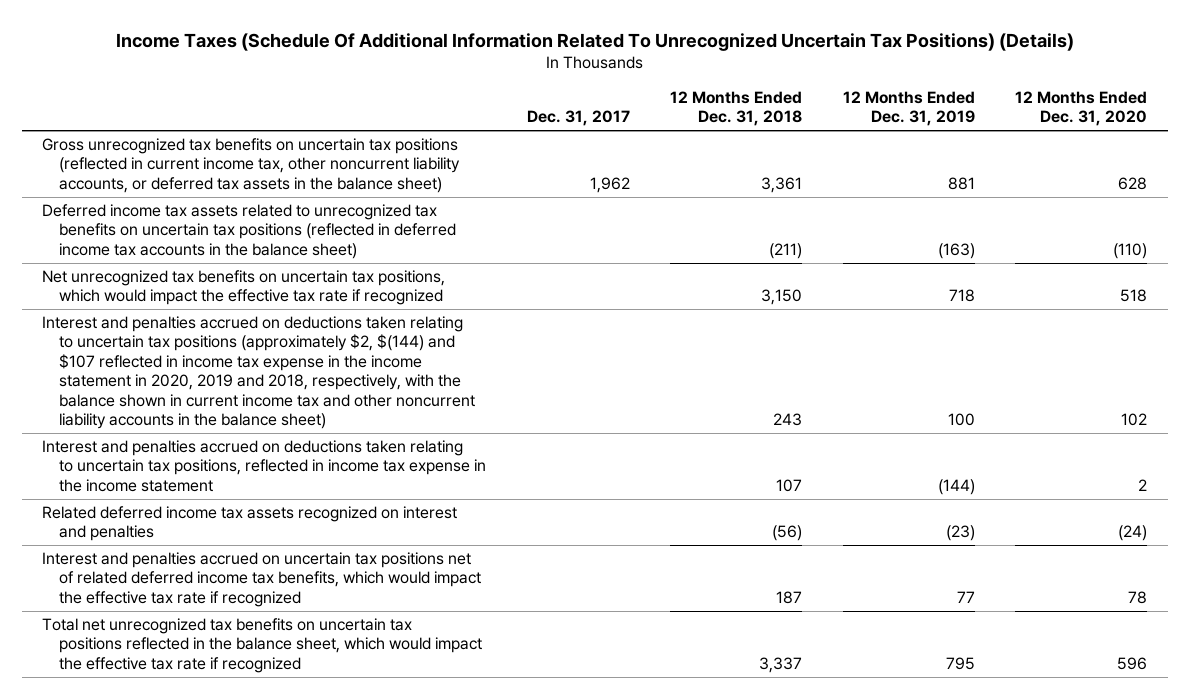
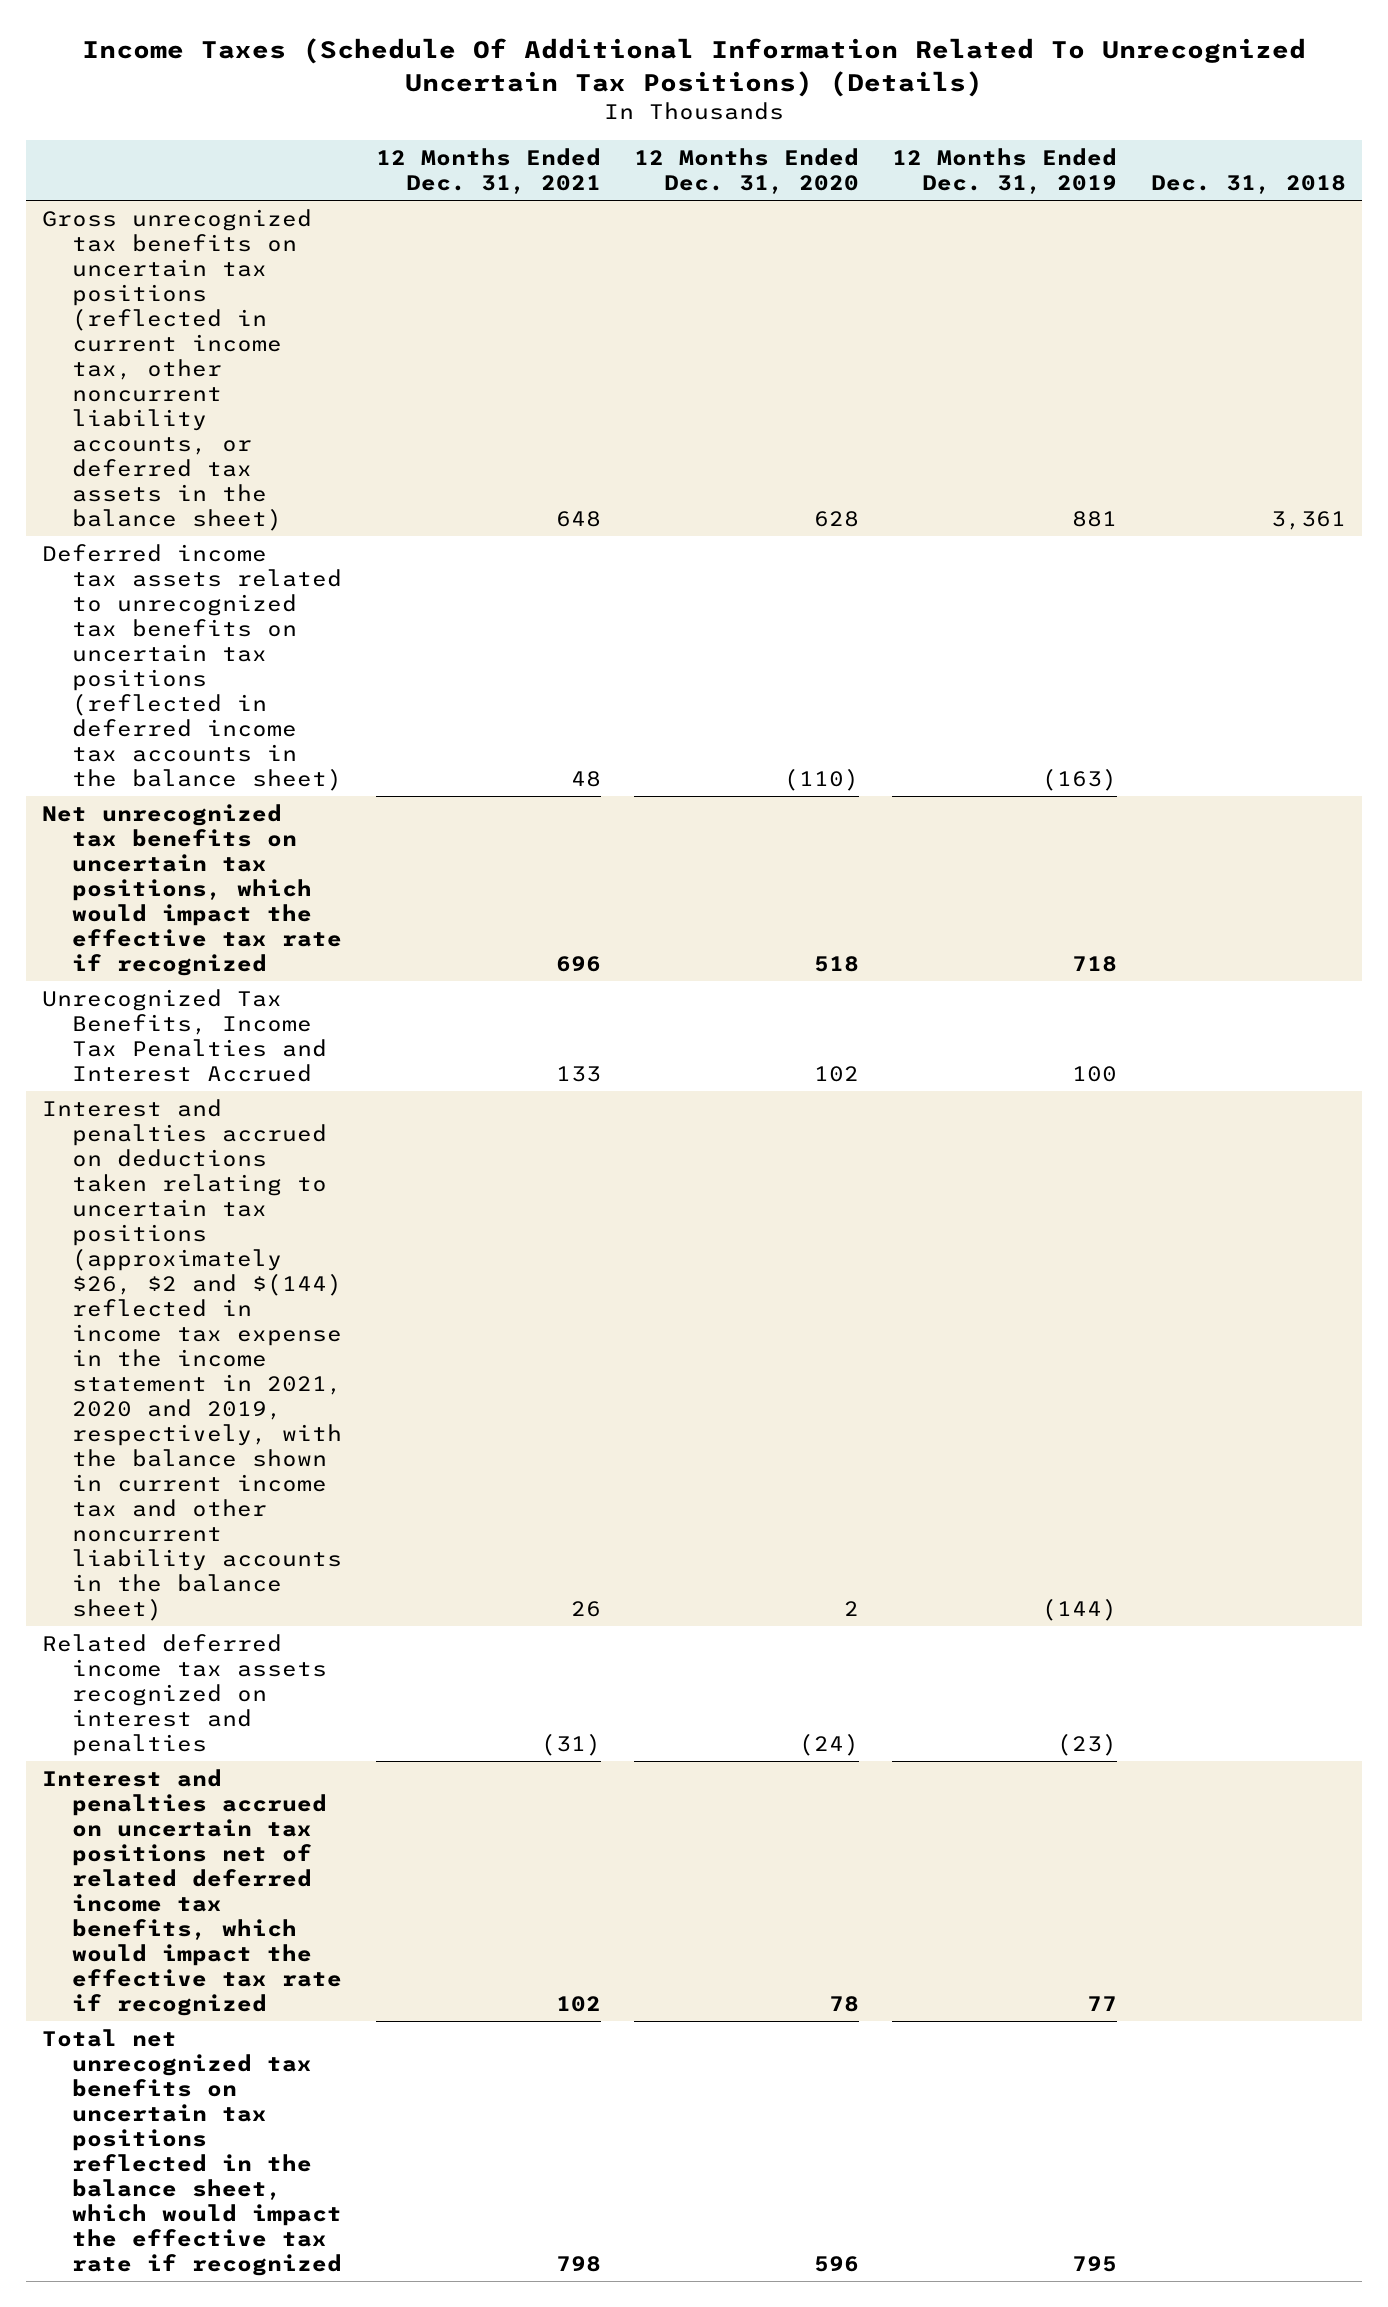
[526,110,630,127] Dec. 31, 2017 -> none
[670,91,803,127] 12 Months Ended Dec. 31, 2018 -> none
none -> [375,148,601,195] 12 Months Ended Dec. 31, 2021
none -> [1150,175,1346,195] Dec. 31, 2018
[42,316,475,429] Interest and penalties accrued on deductions taken relating to uncertain tax positions (approximately $2, $(144) and $107 reflected in income tax expense in the income statement in 2020, 2019 and 2018, respectively, with the balance shown in current income tax and other noncurrent liability accounts in the balance sheet) -> [42,988,328,1082] Unrecognized Tax Benefits, Income Tax Penalties and Interest Accrued
[42,440,486,492] Interest and penalties accrued on deductions taken relating to uncertain tax positions, reflected in income tax expense in the income statement -> [42,1098,343,1621] Interest and penalties accrued on deductions taken relating to uncertain tax positions (approximately $26, $2 and $(144) reflected in income tax expense in the income statement in 2021, 2020 and 2019, respectively, with the balance shown in current income tax and other noncurrent liability accounts in the balance sheet)

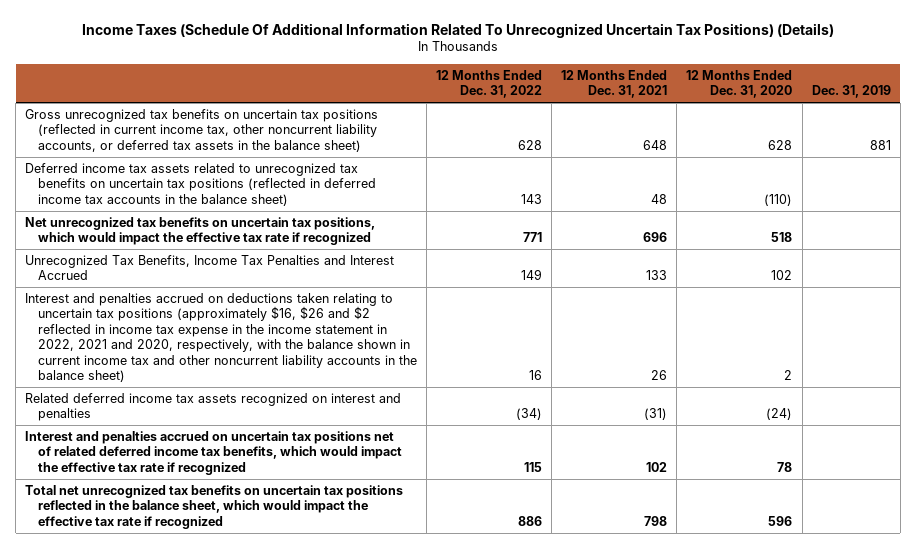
[892,148,1118,195] 12 Months Ended Dec. 31, 2019 -> none
[1150,175,1346,195] Dec. 31, 2018 -> none
none -> [435,69,542,99] 12 Months Ended Dec. 31, 2022
none -> [811,85,891,99] Dec. 31, 2019
[42,1098,343,1621] Interest and penalties accrued on deductions taken relating to uncertain tax positions (approximately $26, $2 and $(144) reflected in income tax expense in the income statement in 2021, 2020 and 2019, respectively, with the balance shown in current income tax and other noncurrent liability accounts in the balance sheet) -> [25,292,417,383] Interest and penalties accrued on deductions taken relating to uncertain tax positions (approximately $16, $26 and $2 reflected in income tax expense in the income statement in 2022, 2021 and 2020, respectively, with the balance shown in current income tax and other noncurrent liability accounts in the balance sheet)

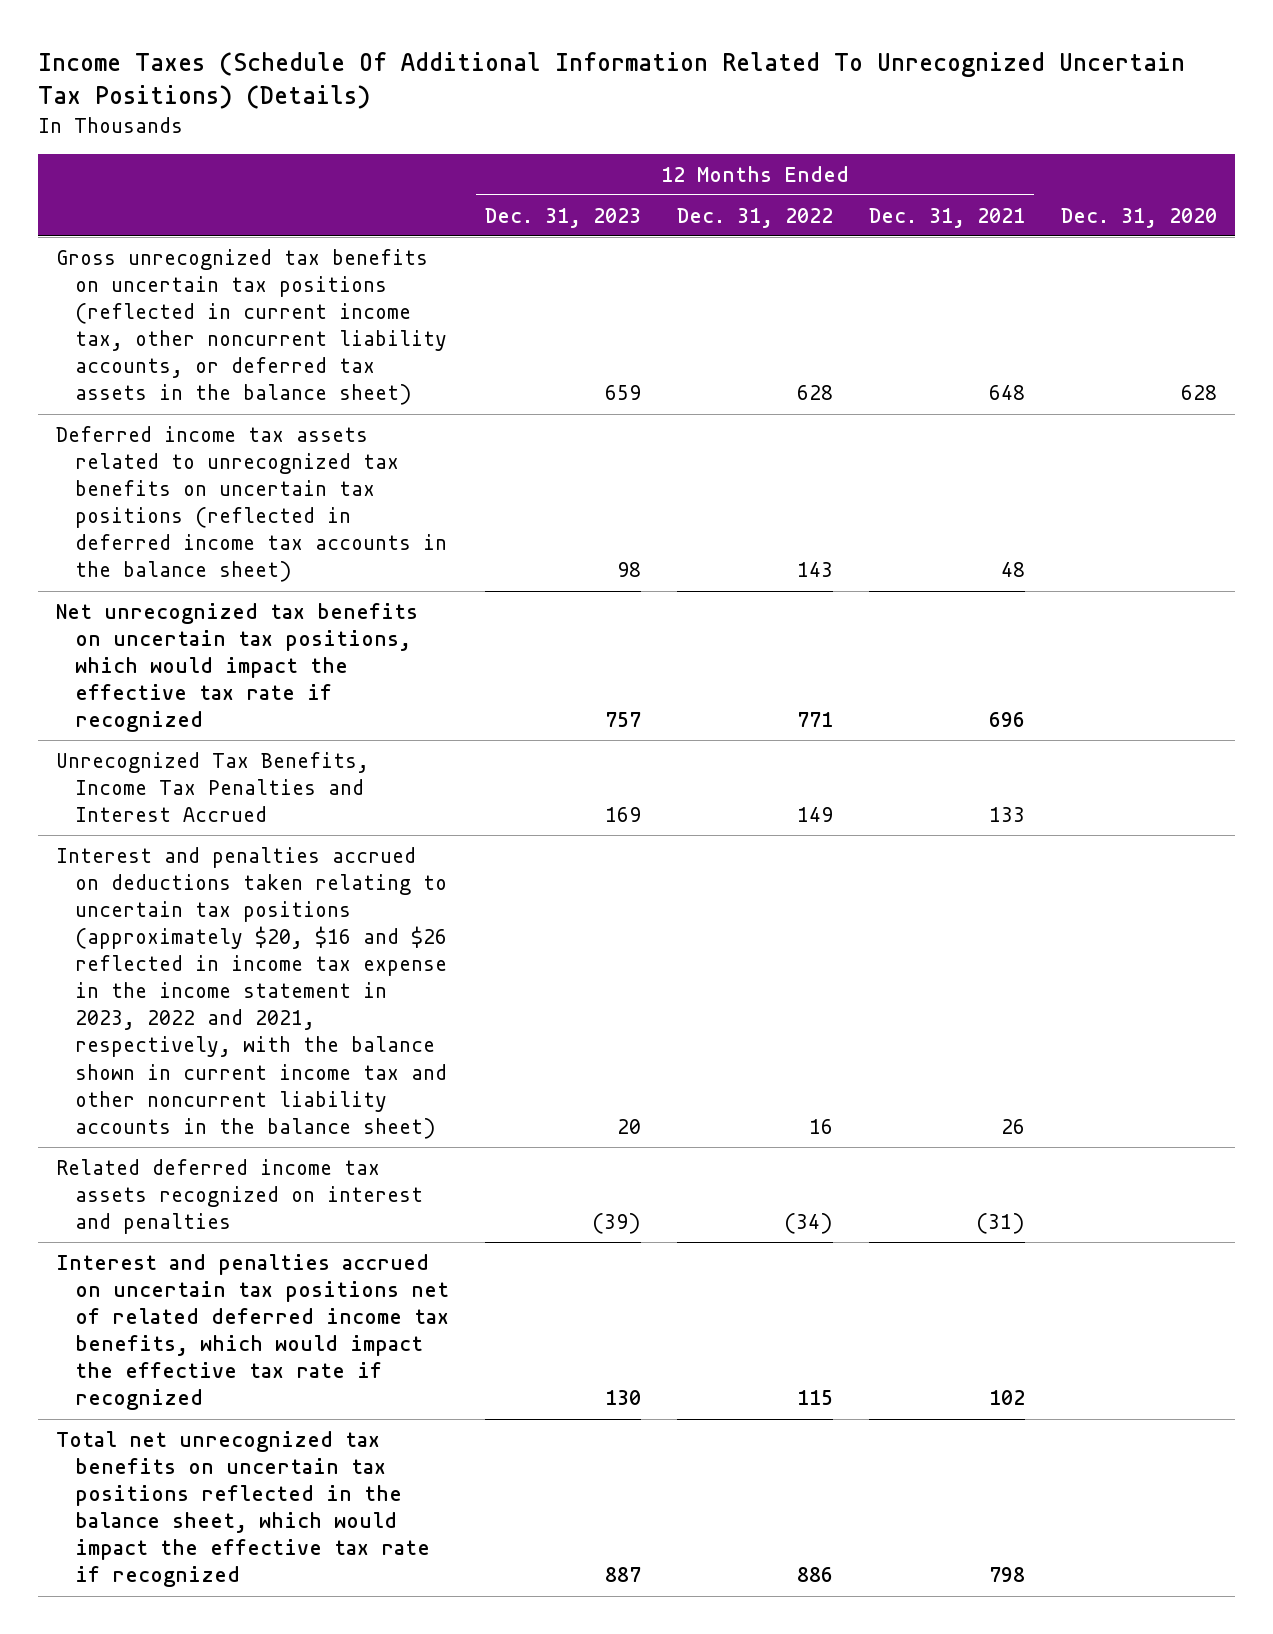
[686,69,793,99] 12 Months Ended Dec. 31, 2020 -> none
[811,85,891,99] Dec. 31, 2019 -> none
none -> [485,207,642,228] Dec. 31, 2023
none -> [1061,207,1218,228] Dec. 31, 2020
[25,292,417,383] Interest and penalties accrued on deductions taken relating to uncertain tax positions (approximately $16, $26 and $2 reflected in income tax expense in the income statement in 2022, 2021 and 2020, respectively, with the balance shown in current income tax and other noncurrent liability accounts in the balance sheet) -> [56,846,448,1139] Interest and penalties accrued on deductions taken relating to uncertain tax positions (approximately $20, $16 and $26 reflected in income tax expense in the income statement in 2023, 2022 and 2021, respectively, with the balance shown in current income tax and other noncurrent liability accounts in the balance sheet)

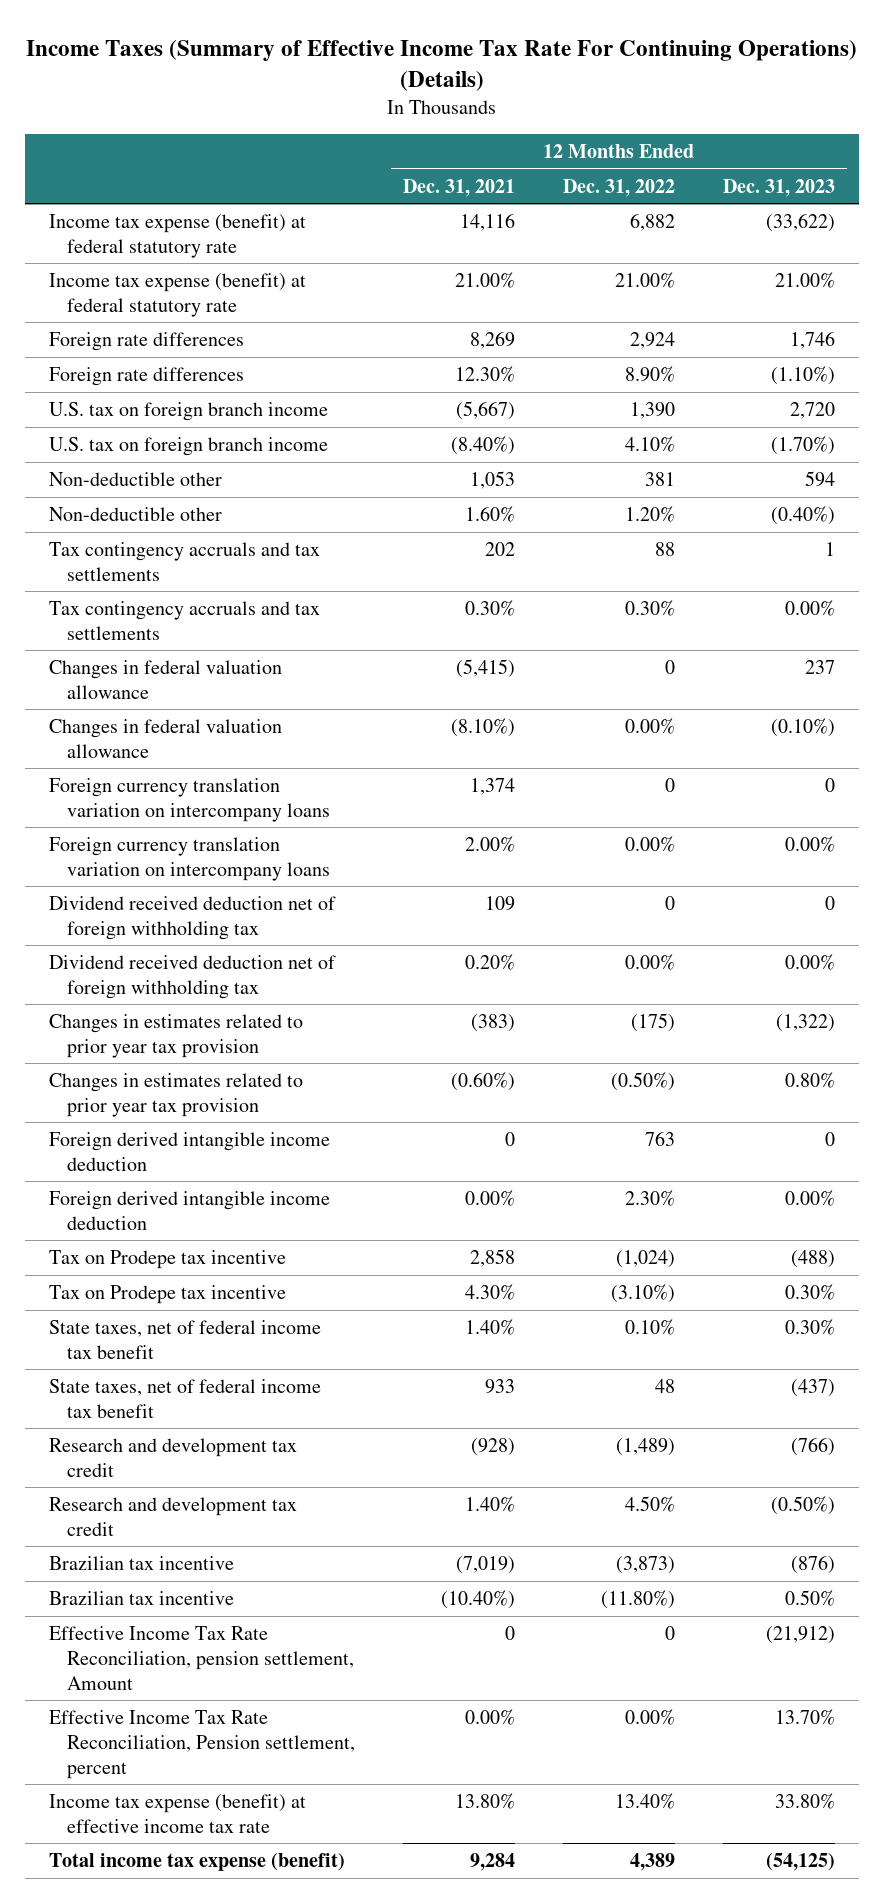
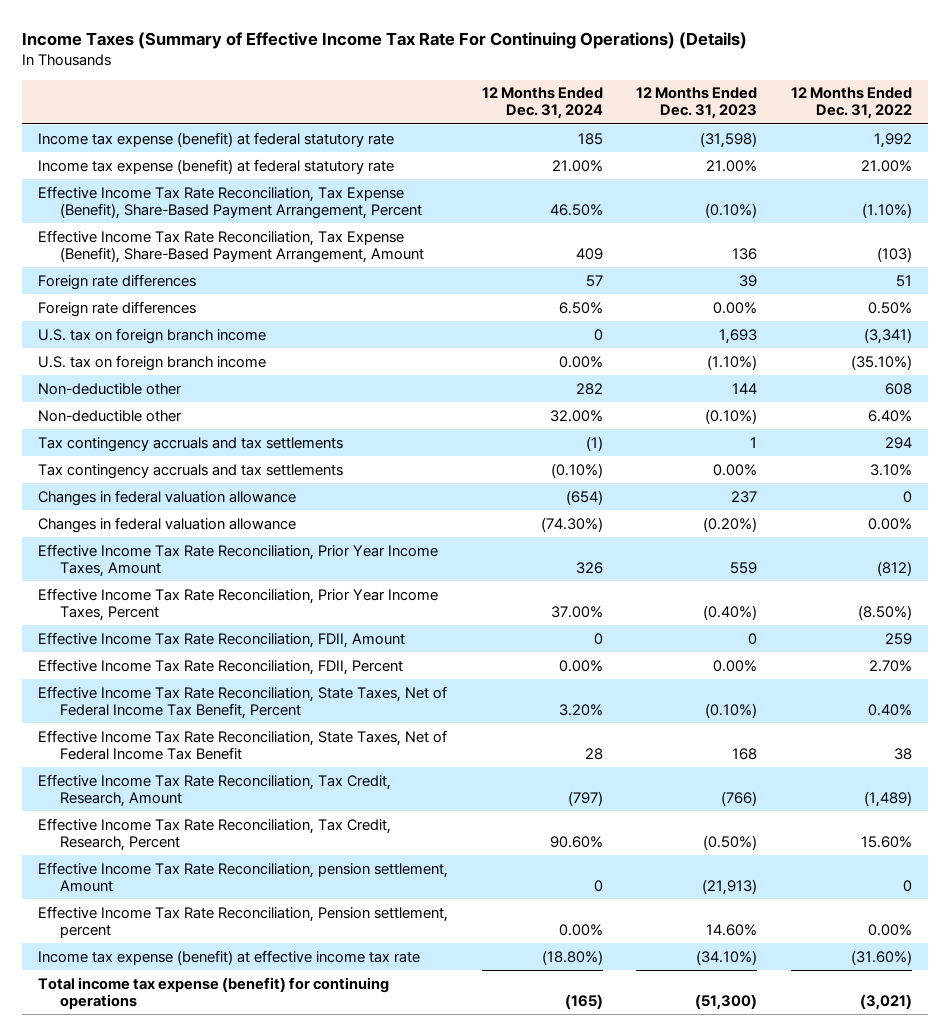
[402,178,515,197] Dec. 31, 2021 -> none
none -> [481,87,603,120] 12 Months Ended Dec. 31, 2024
[630,212,676,231] 6,882 -> [873,132,912,148] 1,992
[766,212,836,232] (33,622) -> [700,131,758,148] (31,598)
none -> [38,185,423,219] Effective Income Tax Rate Reconciliation, Tax Expense (Benefit), Share-Based Payment Arrangement, Percent
none -> [38,229,425,263] Effective Income Tax Rate Reconciliation, Tax Expense (Benefit), Share-Based Payment Arrangement, Amount
[630,331,676,349] 2,924 -> [895,274,912,287] 51
[790,330,836,349] 1,746 -> [739,274,758,287] 39
[625,365,676,382] 8.90% -> [867,301,912,314] 0.50%
[771,365,836,385] (1.10%) -> [713,301,758,314] 0.00%
[630,401,676,419] 1,390 -> [863,327,912,344] (3,341)
[790,401,836,419] 2,720 -> [719,328,758,344] 1,693
[625,435,676,452] 4.10% -> [850,354,912,370] (35.10%)
[771,435,836,455] (1.70%) -> [707,354,758,370] (1.10%)
[645,471,676,486] 381 -> [884,382,912,395] 608
[805,470,836,487] 594 -> [732,382,758,394] 144
[625,505,676,522] 1.20% -> [867,409,912,422] 6.40%
[771,505,836,525] (0.40%) -> [705,408,758,424] (0.10%)
[655,541,676,556] 88 -> [884,436,912,449] 294
[625,599,676,616] 0.30% -> [869,463,912,476] 3.10%
[49,777,330,822] Foreign currency translation variation on intercompany loans -> none
[49,836,330,881] Foreign currency translation variation on intercompany loans -> none
[49,895,337,940] Dividend received deduction net of foreign withholding tax -> none
[49,954,337,999] Dividend received deduction net of foreign withholding tax -> none
[49,1131,331,1171] Foreign derived intangible income deduction -> none
[49,1190,331,1230] Foreign derived intangible income deduction -> none
[49,1249,287,1269] Tax on Prodepe tax incentive -> none
[49,1284,287,1304] Tax on Prodepe tax incentive -> none
[49,1555,235,1570] Brazilian tax incentive -> none
[49,1590,235,1605] Brazilian tax incentive -> none
[771,717,836,737] (0.10%) -> [703,516,758,532] (0.20%)
[49,1013,304,1058] Changes in estimates related to prior year tax provision -> [38,543,439,577] Effective Income Tax Rate Reconciliation, Prior Year Income Taxes, Amount
[631,1012,676,1032] (175) -> [876,560,912,576] (812)
[776,1013,836,1032] (1,322) -> [730,561,758,574] 559
[49,1072,304,1117] Changes in estimates related to prior year tax provision -> [38,587,439,621] Effective Income Tax Rate Reconciliation, Prior Year Income Taxes, Percent
[611,1071,676,1091] (0.50%) -> [857,604,912,620] (8.50%)
[785,1071,836,1088] 0.80% -> [703,604,758,620] (0.40%)
none -> [38,631,406,648] Effective Income Tax Rate Reconciliation, FDII, Amount
none -> [38,658,404,675] Effective Income Tax Rate Reconciliation, FDII, Percent
[49,1319,322,1359] State taxes, net of federal income tax benefit -> [38,685,448,719] Effective Income Tax Rate Reconciliation, State Taxes, Net of Federal Income Tax Benefit, Percent
[625,1318,676,1335] 0.10% -> [867,703,912,716] 0.40%
[785,1318,836,1335] 0.30% -> [705,702,758,718] (0.10%)
[49,1378,322,1418] State taxes, net of federal income tax benefit -> [38,729,448,760] Effective Income Tax Rate Reconciliation, State Taxes, Net of Federal Income Tax Benefit
[655,1378,676,1393] 48 -> [893,747,912,760] 38
[791,1378,836,1397] (437) -> [732,747,758,760] 168
[49,1437,298,1477] Research and development tax credit -> [38,773,392,807] Effective Income Tax Rate Reconciliation, Tax Credit, Research, Amount
[49,1496,298,1536] Research and development tax credit -> [38,817,392,851] Effective Income Tax Rate Reconciliation, Tax Credit, Research, Percent
[625,1495,676,1512] 4.50% -> [860,835,912,848] 15.60%
[766,1625,836,1644] (21,912) -> [702,878,758,895] (21,913)
[775,1708,836,1725] 13.70% -> [706,923,758,936] 14.60%
[615,1792,676,1809] 13.40% -> [850,949,912,965] (31.60%)
[775,1792,836,1809] 33.80% -> [696,949,758,965] (34.10%)
[49,1852,346,1871] Total income tax expense (benefit) -> [38,976,390,1009] Total income tax expense (benefit) for continuing operations
[630,1852,676,1871] 4,389 -> [859,993,912,1010] (3,021)
[766,1852,836,1871] (54,125) -> [695,993,758,1010] (51,300)

